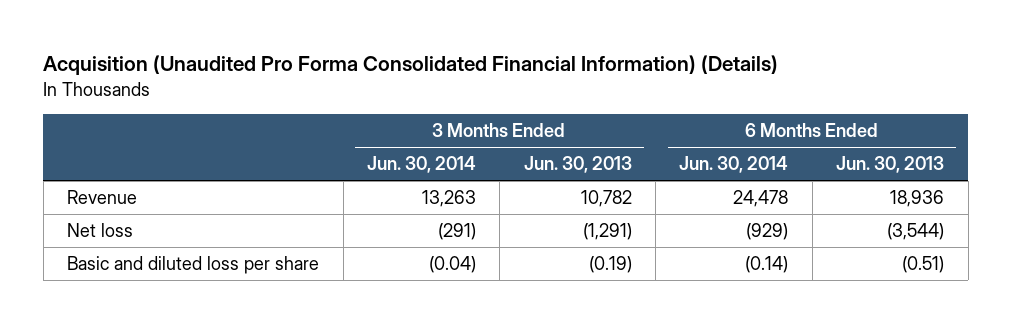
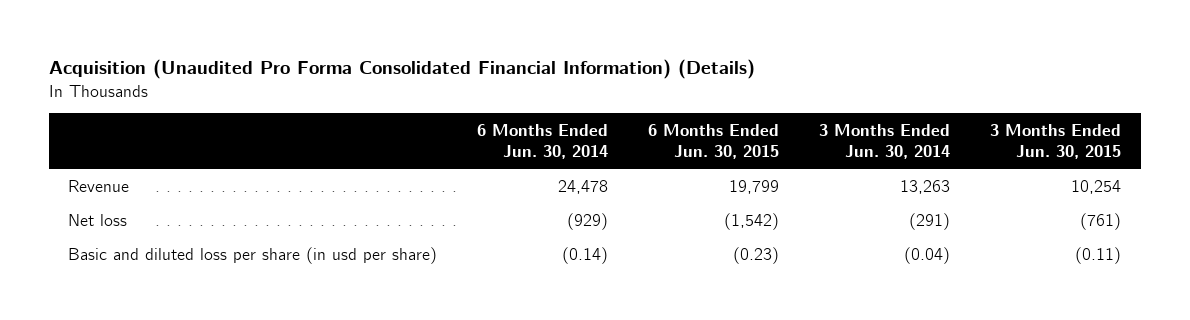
[523,156,632,174] Jun. 30, 2013 -> none
[836,156,945,174] Jun. 30, 2013 -> none
none -> [648,124,780,159] 6 Months Ended Jun. 30, 2015
none -> [990,124,1122,159] 3 Months Ended Jun. 30, 2015
[67,256,320,275] Basic and diluted loss per share -> [68,246,438,264] Basic and diluted loss per share (in usd per share)

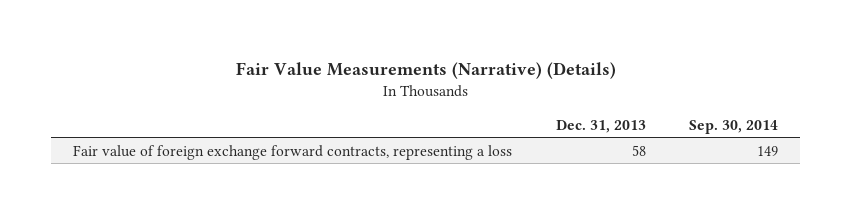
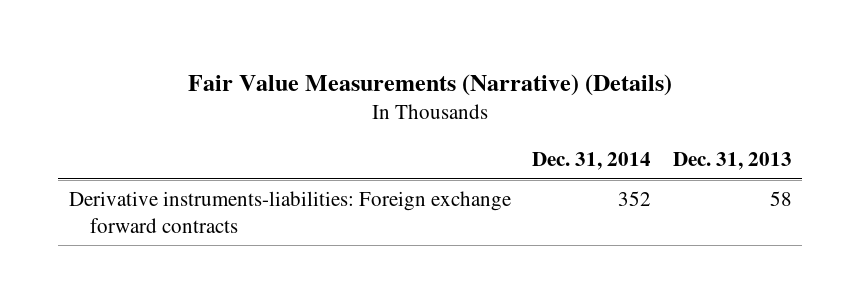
[689,119,779,134] Sep. 30, 2014 -> none
none -> [532,152,652,171] Dec. 31, 2014
[72,144,512,160] Fair value of foreign exchange forward contracts, representing a loss -> [69,191,512,233] Derivative instruments-liabilities: Foreign exchange forward contracts

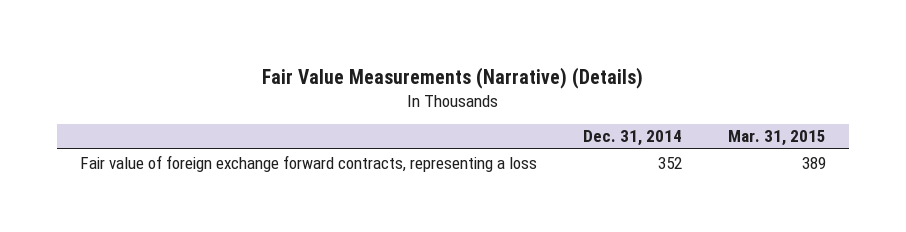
[672,152,792,171] Dec. 31, 2013 -> none
none -> [727,130,826,147] Mar. 31, 2015
[69,191,512,233] Derivative instruments-liabilities: Foreign exchange forward contracts -> [80,154,538,172] Fair value of foreign exchange forward contracts, representing a loss

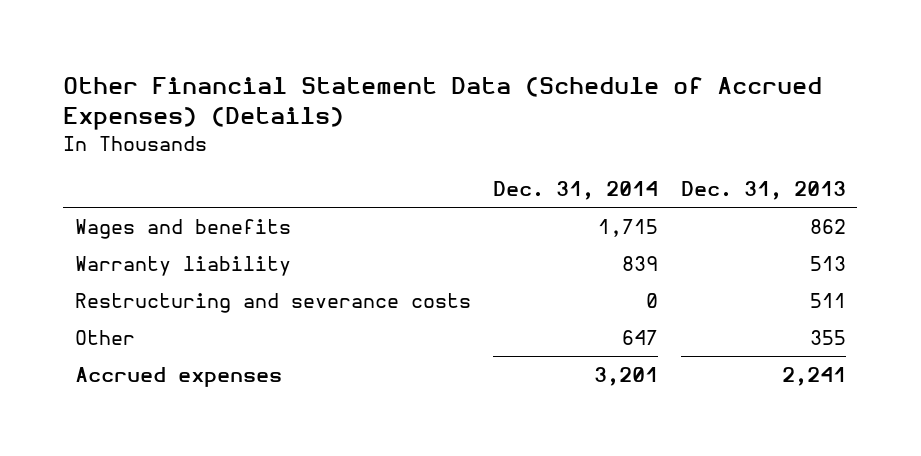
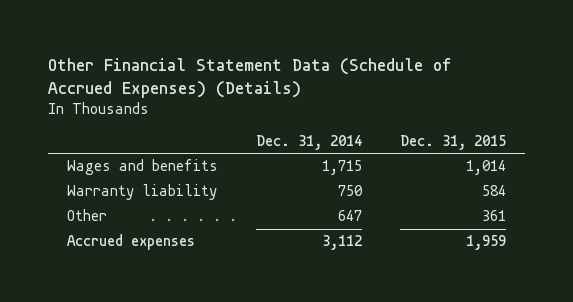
[680,181,846,201] Dec. 31, 2013 -> none
none -> [399,135,506,151] Dec. 31, 2015
[74,292,471,313] Restructuring and severance costs -> none
[622,255,659,271] 839 -> [337,185,363,197] 750
[594,366,659,386] 3,201 -> [321,235,362,251] 3,112

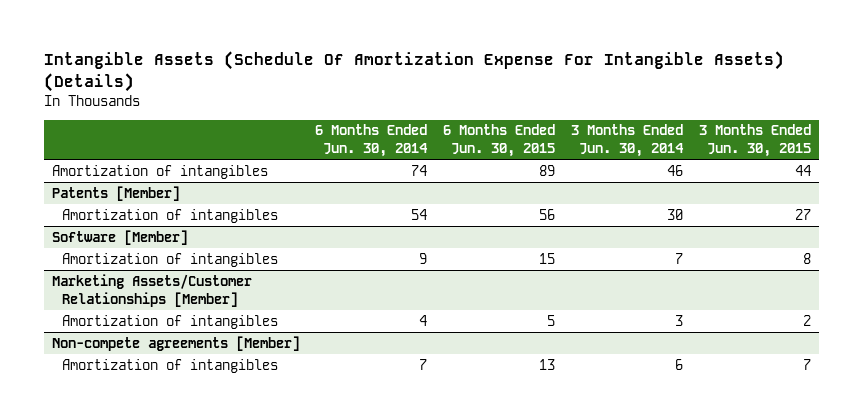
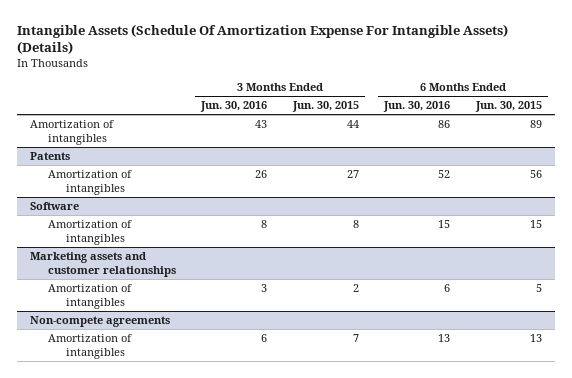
[315,124,429,158] 6 Months Ended Jun. 30, 2014 -> none
[571,124,685,158] 3 Months Ended Jun. 30, 2014 -> none
none -> [200,101,268,113] Jun. 30, 2016
none -> [383,101,451,113] Jun. 30, 2016
[51,185,180,201] Patents [Member] -> [29,152,70,161] Patents
[51,229,188,245] Software [Member] -> [29,202,79,211] Software
[51,273,252,307] Marketing Assets/Customer Relationships [Member] -> [29,252,176,278] Marketing assets and customer relationships
[51,335,300,351] Non-compete agreements [Member] -> [29,316,170,328] Non-compete agreements

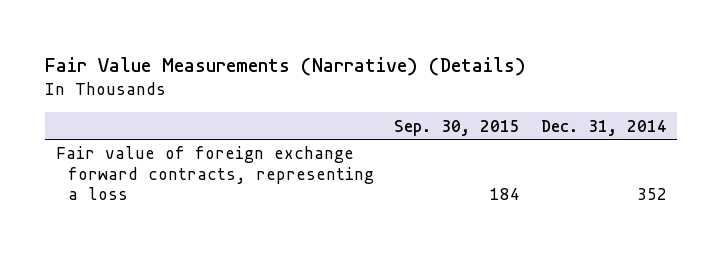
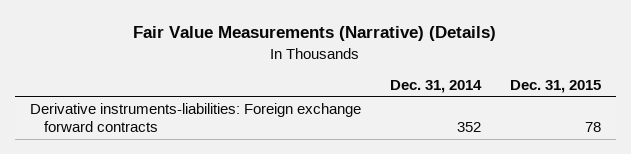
[394,119,521,136] Sep. 30, 2015 -> none
none -> [509,80,601,94] Dec. 31, 2015
[55,146,375,201] Fair value of foreign exchange forward contracts, representing a loss -> [29,102,361,133] Derivative instruments-liabilities: Foreign exchange forward contracts

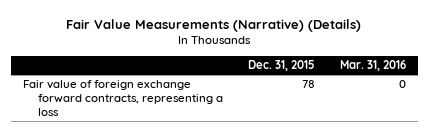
[389,80,482,94] Dec. 31, 2014 -> none
none -> [339,60,406,72] Mar. 31, 2016
[29,102,361,133] Derivative instruments-liabilities: Foreign exchange forward contracts -> [23,80,224,116] Fair value of foreign exchange forward contracts, representing a loss

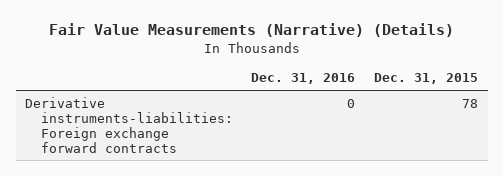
[339,60,406,72] Mar. 31, 2016 -> none
none -> [251,73,356,85] Dec. 31, 2016
[23,80,224,116] Fair value of foreign exchange forward contracts, representing a loss -> [25,97,233,153] Derivative instruments-liabilities: Foreign exchange forward contracts

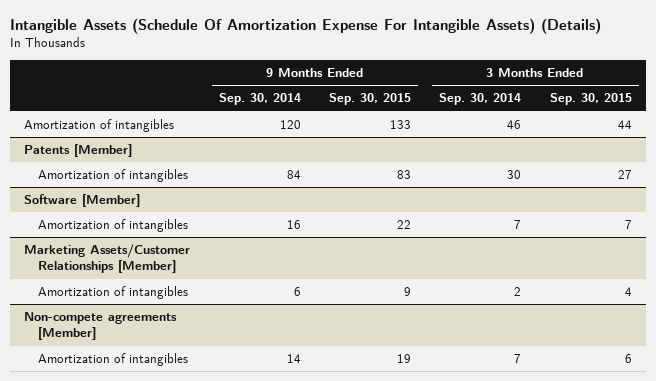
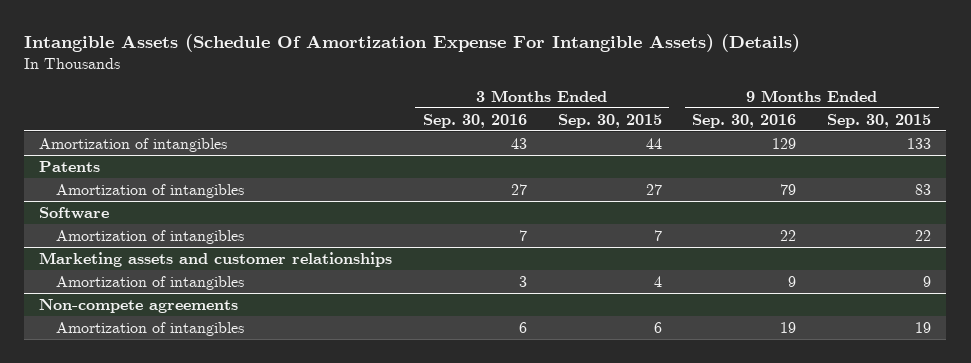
[218,93,301,106] Sep. 30, 2014 -> none
[439,93,522,106] Sep. 30, 2014 -> none
none -> [423,113,528,128] Sep. 30, 2016
none -> [692,113,797,128] Sep. 30, 2016
[24,144,133,158] Patents [Member] -> [39,160,101,172] Patents
[24,194,141,208] Software [Member] -> [39,206,110,219] Software
[24,244,191,274] Marketing Assets/Customer Relationships [Member] -> [39,251,393,267] Marketing assets and customer relationships
[24,312,178,341] Non-compete agreements [Member] -> [39,298,239,313] Non-compete agreements

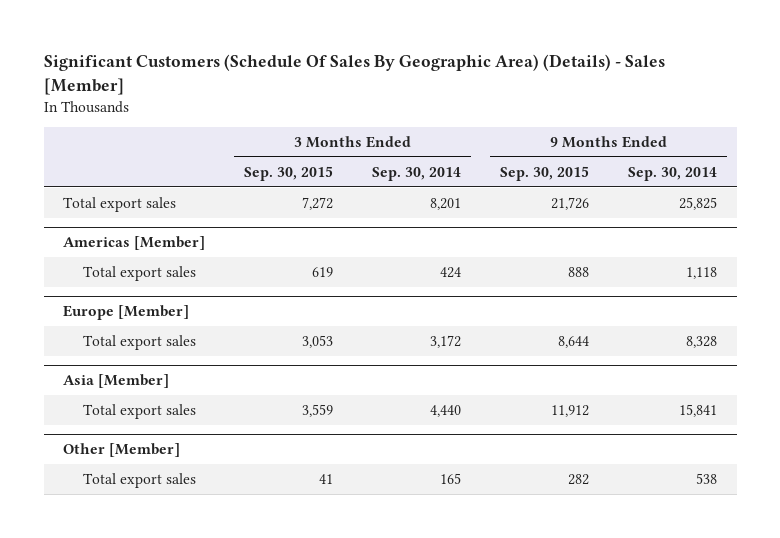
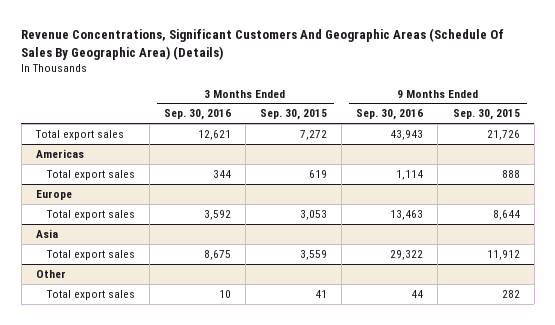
[43,54,665,96] Significant Customers (Schedule Of Sales By Geographic Area) (Details) - Sales [Member] -> [21,27,505,60] Revenue Concentrations, Significant Customers And Geographic Areas (Schedule Of Sales By Geographic Area) (Details)
[372,166,462,181] Sep. 30, 2014 -> none
[628,166,718,181] Sep. 30, 2014 -> none
none -> [163,109,231,121] Sep. 30, 2016
none -> [356,109,424,121] Sep. 30, 2016
[63,236,206,251] Americas [Member] -> [35,149,84,159] Americas
[63,305,190,321] Europe [Member] -> [35,190,72,201] Europe
[63,374,170,389] Asia [Member] -> [35,229,58,239] Asia
[63,443,181,458] Other [Member] -> [35,270,66,279] Other

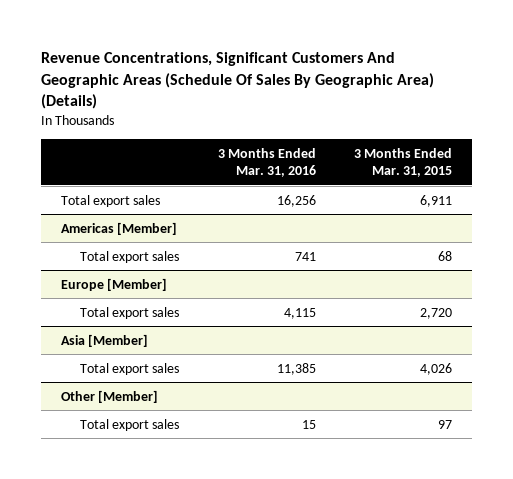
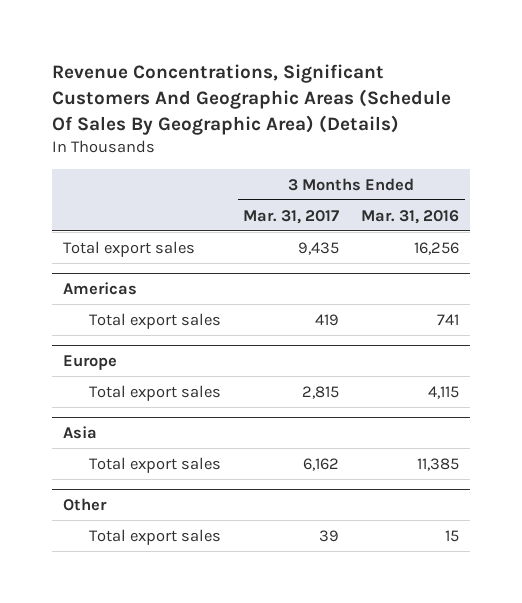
[354,147,453,178] 3 Months Ended Mar. 31, 2015 -> none
none -> [243,209,340,224] Mar. 31, 2017
[60,221,177,235] Americas [Member] -> [62,282,137,296] Americas
[60,277,167,291] Europe [Member] -> [62,355,117,371] Europe
[60,333,148,347] Asia [Member] -> [62,426,97,440] Asia
[60,389,158,403] Other [Member] -> [62,498,107,512] Other

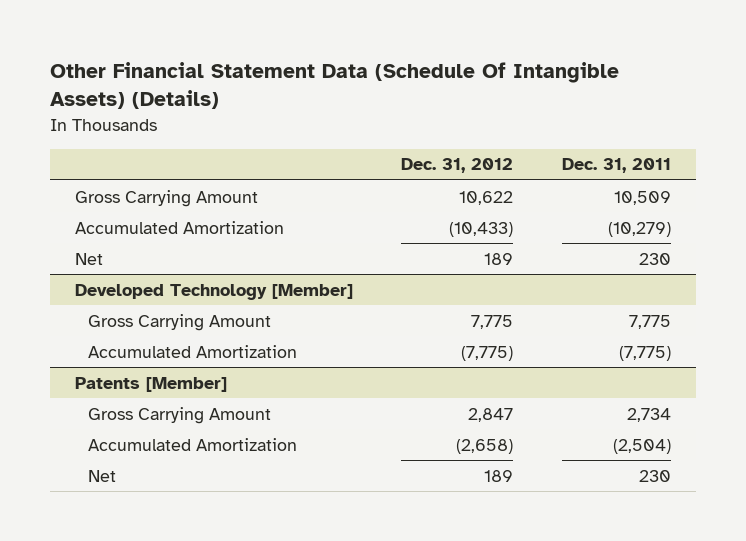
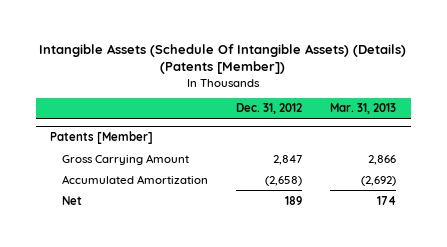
[50,62,620,110] Other Financial Statement Data (Schedule Of Intangible Assets) (Details) -> [39,43,407,75] Intangible Assets (Schedule Of Intangible Assets) (Details) (Patents [Member])
[562,158,672,174] Dec. 31, 2011 -> none
none -> [330,103,397,115] Mar. 31, 2013
[74,189,258,207] Gross Carrying Amount -> none
[74,220,284,234] Accumulated Amortization -> none
[74,252,103,265] Net -> none
[74,283,353,300] Developed Technology [Member] -> none
[87,313,271,331] Gross Carrying Amount -> none
[87,344,297,358] Accumulated Amortization -> none

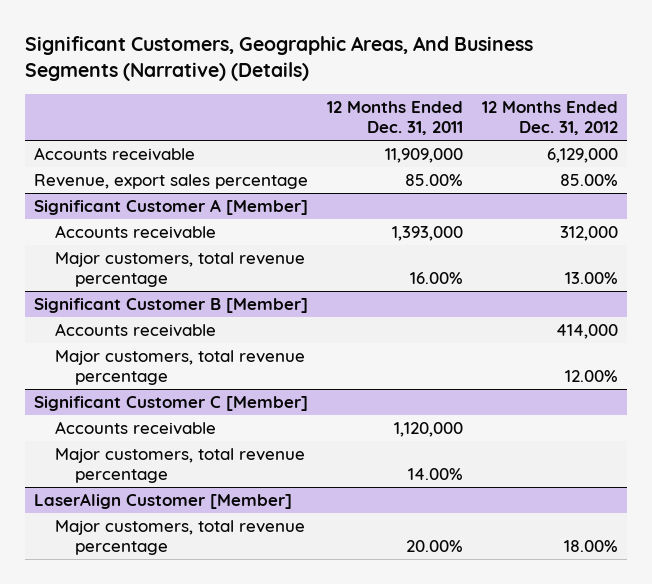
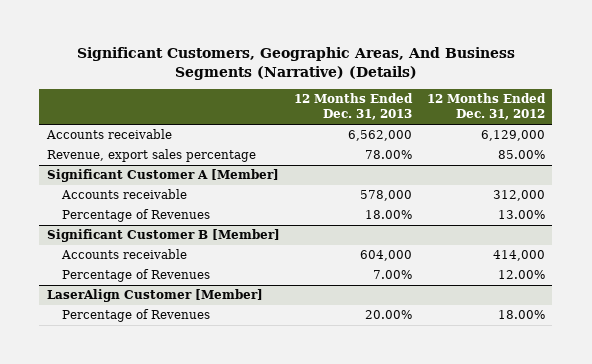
[326,101,463,136] 12 Months Ended Dec. 31, 2011 -> none
none -> [294,92,414,121] 12 Months Ended Dec. 31, 2013
[54,252,305,288] Major customers, total revenue percentage -> none
none -> [62,209,211,223] Percentage of Revenues
[54,350,305,386] Major customers, total revenue percentage -> none
[33,396,308,412] Significant Customer C [Member] -> none
[54,421,216,436] Accounts receivable -> none
[54,448,305,484] Major customers, total revenue percentage -> none
none -> [62,269,211,283] Percentage of Revenues
[54,520,305,556] Major customers, total revenue percentage -> none
none -> [62,309,211,323] Percentage of Revenues

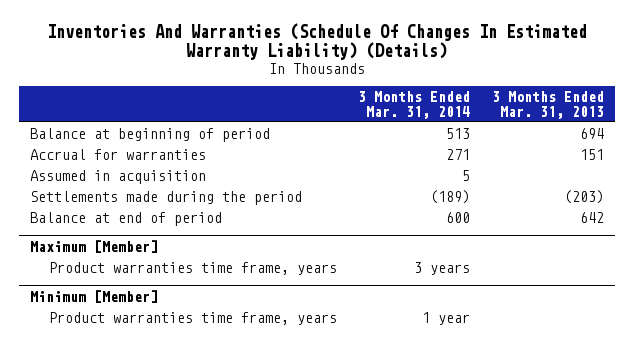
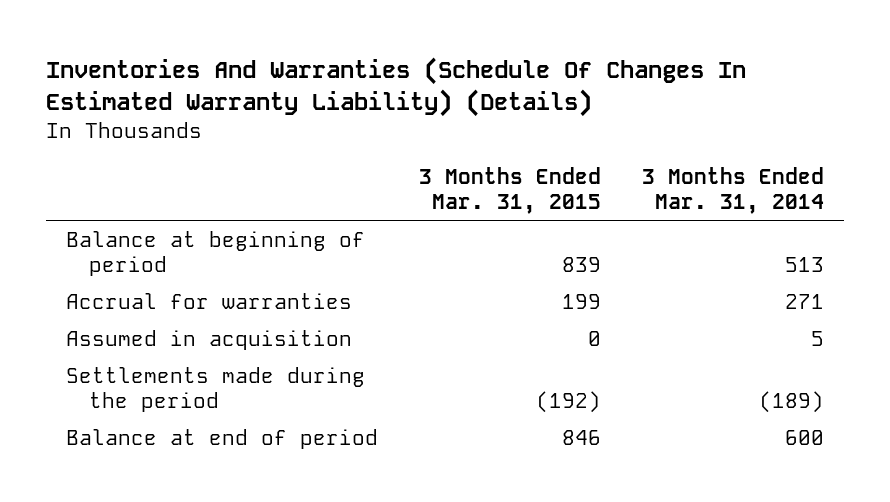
[492,91,605,120] 3 Months Ended Mar. 31, 2013 -> none
none -> [418,166,601,215] 3 Months Ended Mar. 31, 2015
[30,239,159,253] Maximum [Member] -> none
[48,262,337,276] Product warranties time frame, years -> none
[30,289,159,303] Minimum [Member] -> none
[48,312,337,326] Product warranties time frame, years -> none

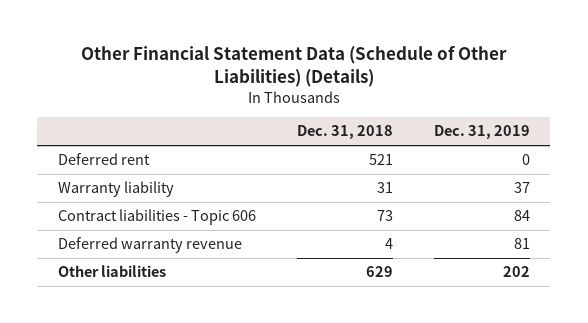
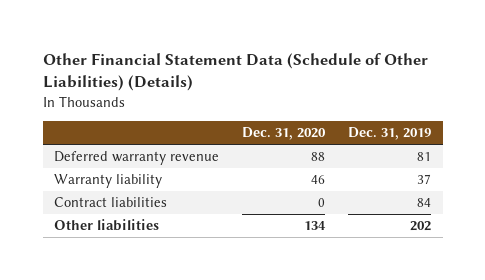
[296,125,393,140] Dec. 31, 2018 -> none
none -> [242,127,327,141] Dec. 31, 2020
[57,153,150,166] Deferred rent -> none
[57,209,256,226] Contract liabilities - Topic 606 -> none
[57,181,174,198] Warranty liability -> [54,174,163,189] Warranty liability
none -> [54,197,168,208] Contract liabilities

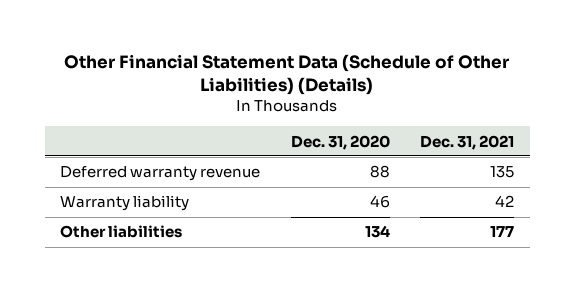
[348,127,432,141] Dec. 31, 2019 -> none
none -> [420,134,515,150] Dec. 31, 2021
[54,197,168,208] Contract liabilities -> none

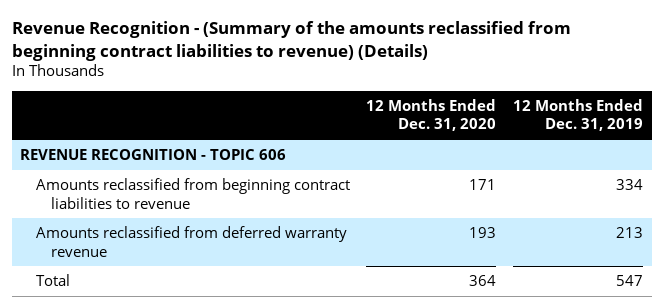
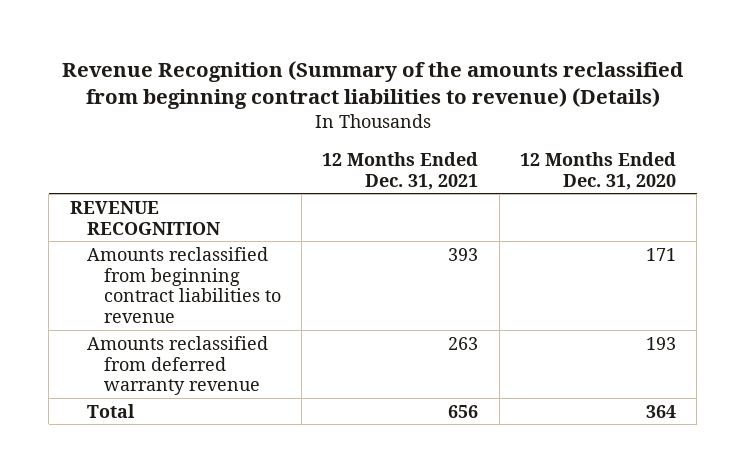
[11,21,571,61] Revenue Recognition - (Summary of the amounts reclassified from beginning contract liabilities to revenue) (Details) -> [61,60,684,110] Revenue Recognition (Summary of the amounts reclassified from beginning contract liabilities to revenue) (Details)
[513,98,644,132] 12 Months Ended Dec. 31, 2019 -> none
none -> [322,151,479,190] 12 Months Ended Dec. 31, 2021
[20,148,287,160] REVENUE RECOGNITION - TOPIC 606 -> [69,200,220,235] REVENUE RECOGNITION

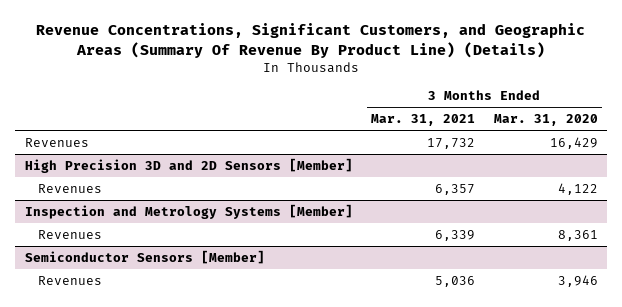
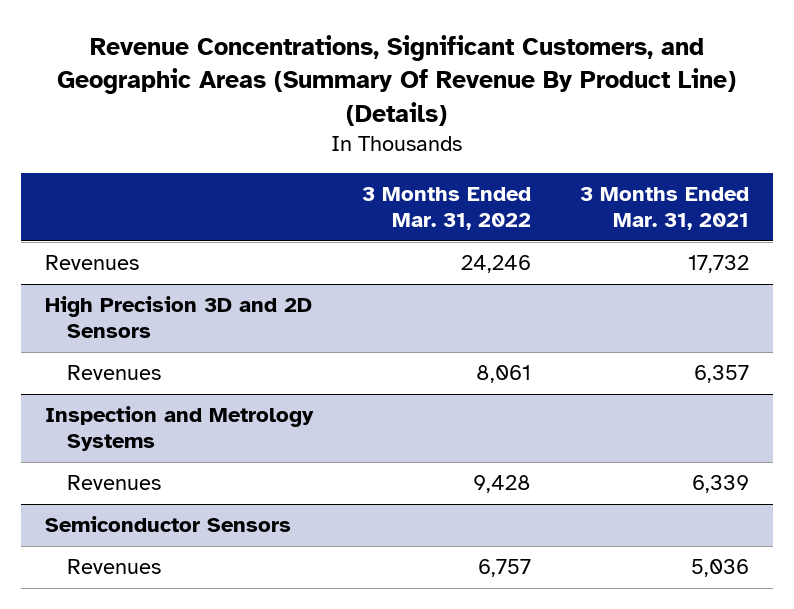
[493,114,598,127] Mar. 31, 2020 -> none
none -> [362,186,532,230] 3 Months Ended Mar. 31, 2022
[24,157,353,173] High Precision 3D and 2D Sensors [Member] -> [45,296,313,339] High Precision 3D and 2D Sensors
[24,203,353,219] Inspection and Metrology Systems [Member] -> [45,406,315,452] Inspection and Metrology Systems
[24,249,265,264] Semiconductor Sensors [Member] -> [45,516,292,533] Semiconductor Sensors

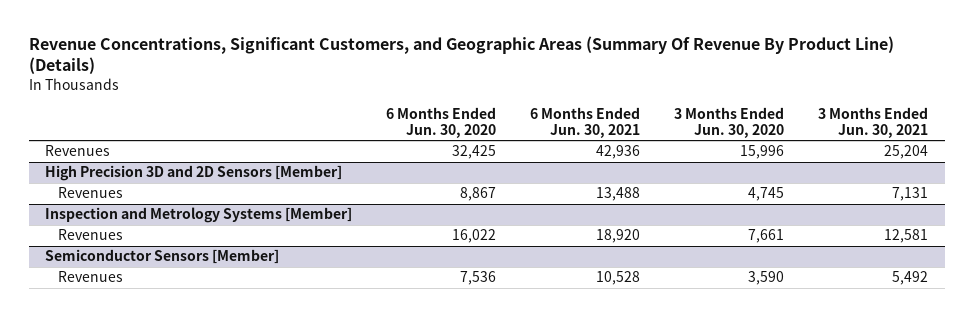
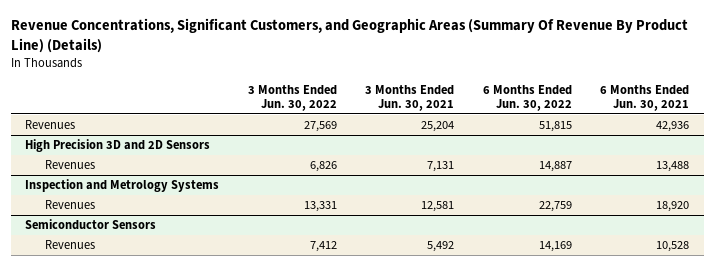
[386,106,497,138] 6 Months Ended Jun. 30, 2020 -> none
[674,106,785,138] 3 Months Ended Jun. 30, 2020 -> none
none -> [247,84,337,112] 3 Months Ended Jun. 30, 2022
none -> [482,84,572,112] 6 Months Ended Jun. 30, 2022
[45,165,343,182] High Precision 3D and 2D Sensors [Member] -> [25,138,211,152] High Precision 3D and 2D Sensors
[45,207,353,224] Inspection and Metrology Systems [Member] -> [25,178,220,192] Inspection and Metrology Systems
[45,249,280,265] Semiconductor Sensors [Member] -> [25,218,157,230] Semiconductor Sensors

